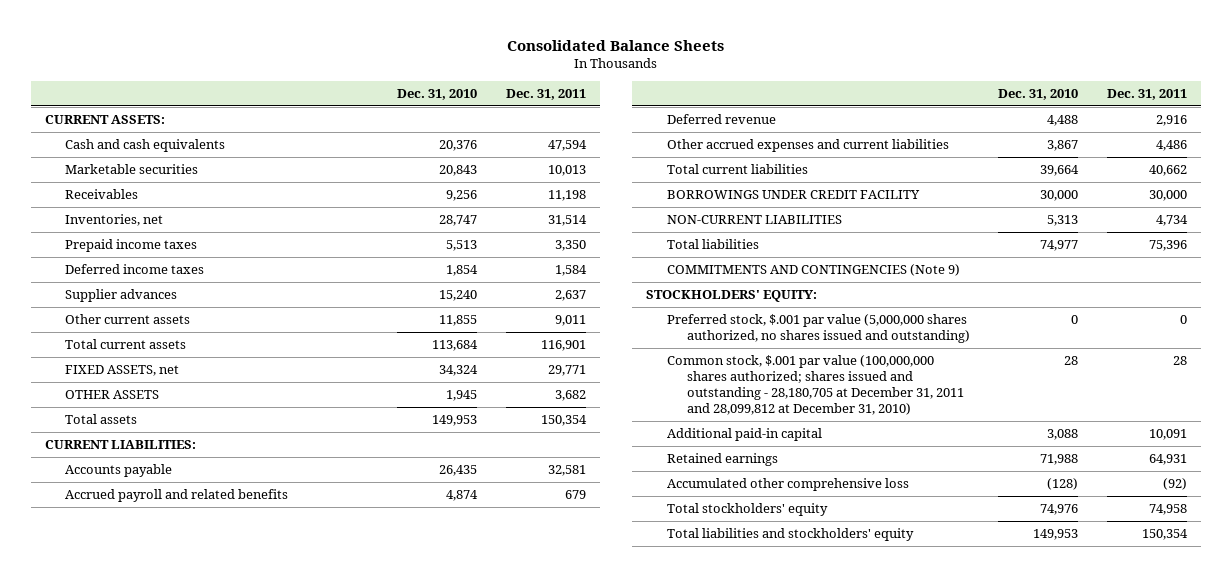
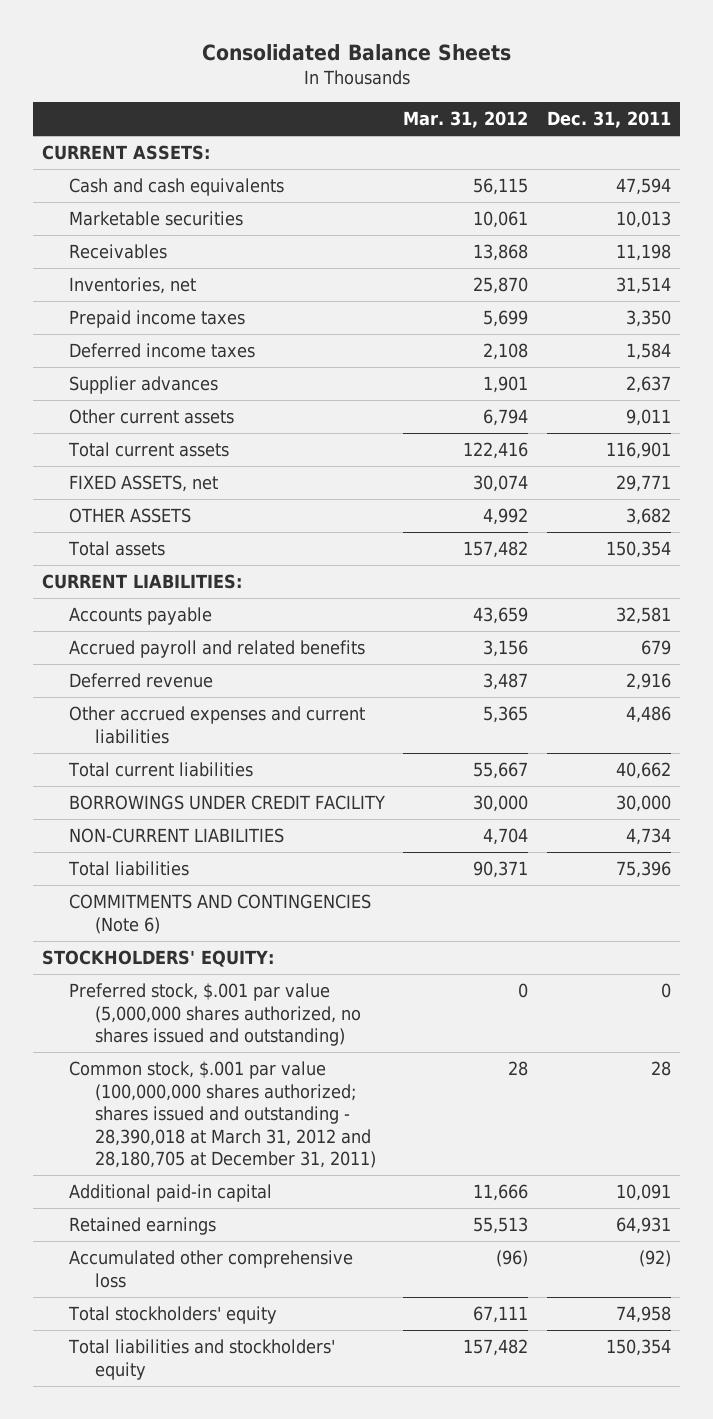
[397,88,478,100] Dec. 31, 2010 -> none
none -> [403,111,529,129] Mar. 31, 2012
[666,264,960,277] COMMITMENTS AND CONTINGENCIES (Note 9) -> [68,894,371,934] COMMITMENTS AND CONTINGENCIES (Note 6)
[666,355,964,415] Common stock, $.001 par value (100,000,000 shares authorized; shares issued and outstanding - 28,180,705 at December 31, 2011 and 28,099,812 at December 31, 2010) -> [68,1061,377,1169] Common stock, $.001 par value (100,000,000 shares authorized; shares issued and outstanding - 28,390,018 at March 31, 2012 and 28,180,705 at December 31, 2011)

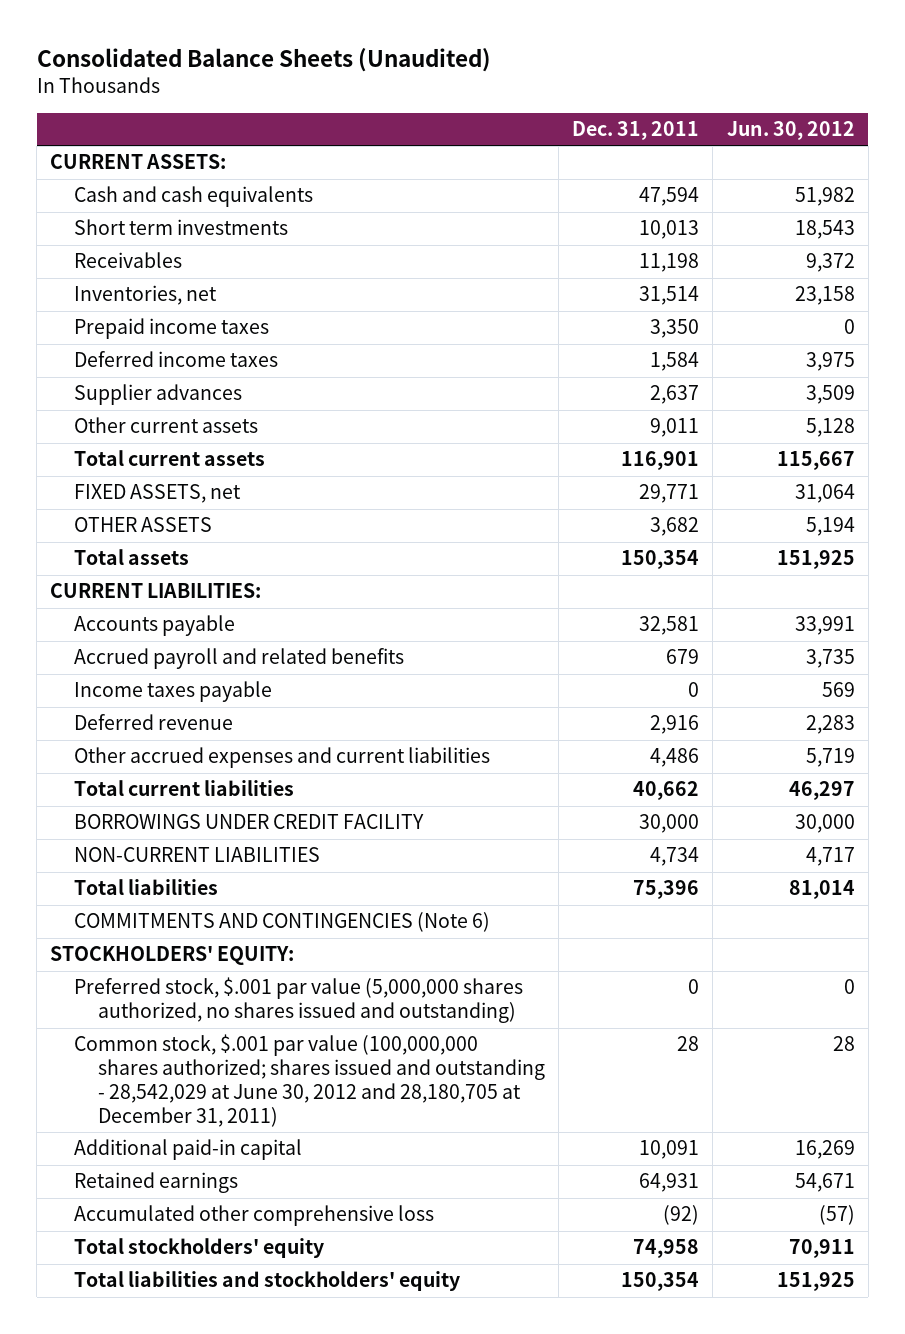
[201,44,511,62] Consolidated Balance Sheets -> [36,47,491,72] Consolidated Balance Sheets (Unaudited)
[403,111,529,129] Mar. 31, 2012 -> none
none -> [726,121,855,141] Jun. 30, 2012
[68,211,243,227] Marketable securities -> [73,219,288,236] Short term investments
none -> [73,681,272,703] Income taxes payable
[68,1061,377,1169] Common stock, $.001 par value (100,000,000 shares authorized; shares issued and outstanding - 28,390,018 at March 31, 2012 and 28,180,705 at December 31, 2011) -> [73,1034,545,1128] Common stock, $.001 par value (100,000,000 shares authorized; shares issued and outstanding - 28,542,029 at June 30, 2012 and 28,180,705 at December 31, 2011)

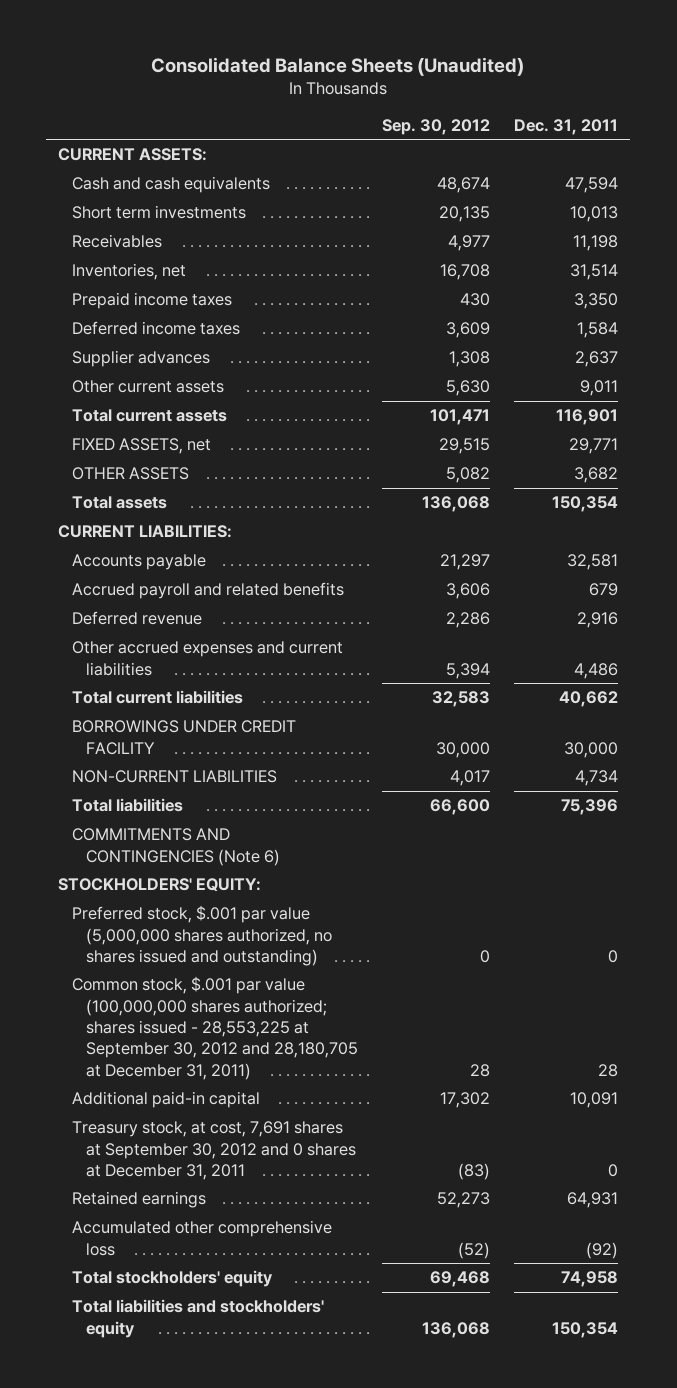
[726,121,855,141] Jun. 30, 2012 -> none
none -> [382,118,491,135] Sep. 30, 2012
[73,681,272,703] Income taxes payable -> none
[73,1034,545,1128] Common stock, $.001 par value (100,000,000 shares authorized; shares issued and outstanding - 28,542,029 at June 30, 2012 and 28,180,705 at December 31, 2011) -> [72,976,359,1080] Common stock, $.001 par value (100,000,000 shares authorized; shares issued - 28,553,225 at September 30, 2012 and 28,180,705 at December 31, 2011)
none -> [72,1121,357,1180] Treasury stock, at cost, 7,691 shares at September 30, 2012 and 0 shares at December 31, 2011

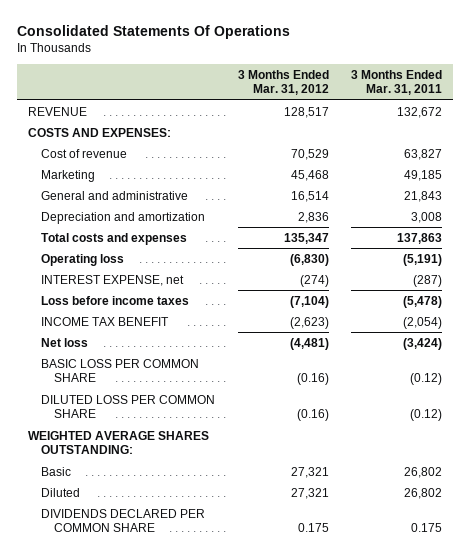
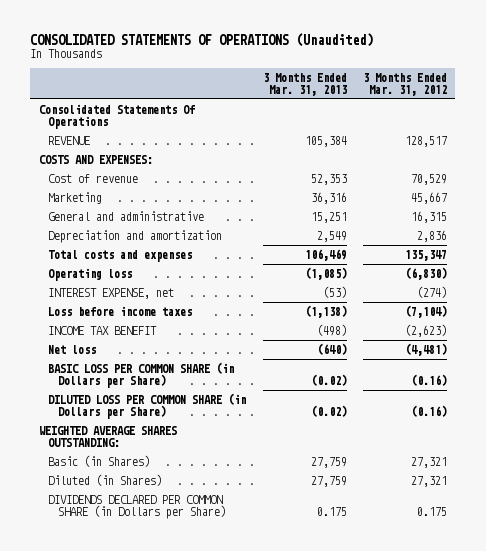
[17,24,291,39] Consolidated Statements Of Operations -> [30,33,374,48] CONSOLIDATED STATEMENTS OF OPERATIONS (Unaudited)
[350,69,442,96] 3 Months Ended Mar. 31, 2011 -> none
none -> [262,72,347,97] 3 Months Ended Mar. 31, 2013
none -> [38,103,195,130] Consolidated Statements Of Operations
[290,169,329,181] 45,468 -> [411,191,448,204] 45,667
[290,190,329,202] 16,514 -> [411,210,448,223] 16,315
[41,358,200,383] BASIC LOSS PER COMMON SHARE -> [48,361,235,389] BASIC LOSS PER COMMON SHARE (in Dollars per Share)
[41,394,216,419] DILUTED LOSS PER COMMON SHARE -> [48,392,247,420] DILUTED LOSS PER COMMON SHARE (in Dollars per Share)
[41,466,72,476] Basic -> [48,454,151,467] Basic (in Shares)
[41,487,81,497] Diluted -> [48,473,163,486] Diluted (in Shares)
[41,508,206,533] DIVIDENDS DECLARED PER COMMON SHARE -> [48,494,227,520] DIVIDENDS DECLARED PER COMMON SHARE (in Dollars per Share)

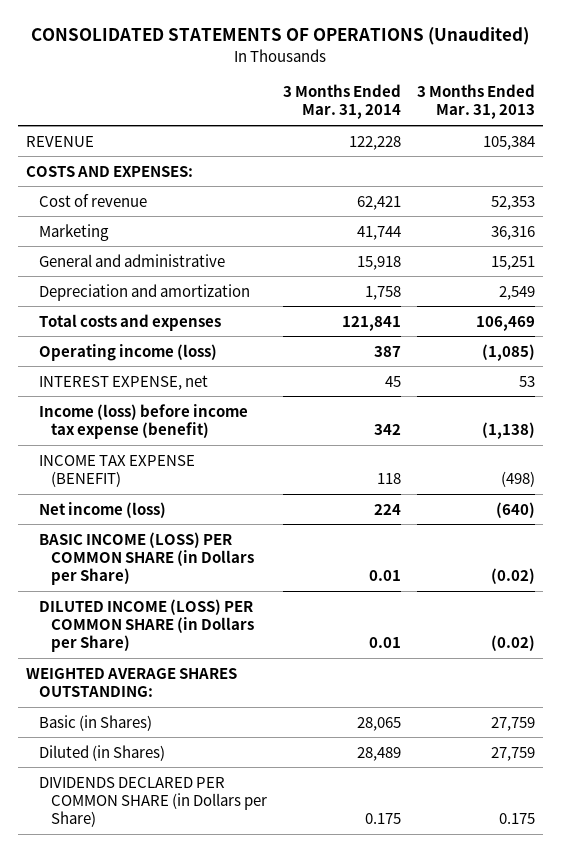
[363,72,448,97] 3 Months Ended Mar. 31, 2012 -> none
none -> [283,84,402,120] 3 Months Ended Mar. 31, 2014
[38,103,195,130] Consolidated Statements Of Operations -> none
[48,267,133,281] Operating loss -> [38,343,217,361] Operating income (loss)
[322,285,347,298] (53) -> [518,375,535,387] 53
[48,305,193,316] Loss before income taxes -> [38,403,248,439] Income (loss) before income tax expense (benefit)
[48,325,158,335] INCOME TAX BENEFIT -> [38,454,195,487] INCOME TAX EXPENSE (BENEFIT)
[48,344,97,354] Net loss -> [38,501,166,518] Net income (loss)
[48,361,235,389] BASIC LOSS PER COMMON SHARE (in Dollars per Share) -> [38,531,255,586] BASIC INCOME (LOSS) PER COMMON SHARE (in Dollars per Share)
[48,392,247,420] DILUTED LOSS PER COMMON SHARE (in Dollars per Share) -> [38,598,255,653] DILUTED INCOME (LOSS) PER COMMON SHARE (in Dollars per Share)

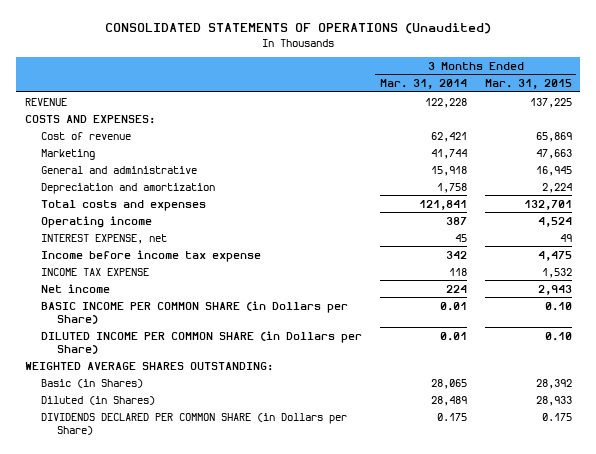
[416,84,535,120] 3 Months Ended Mar. 31, 2013 -> none
none -> [484,78,572,89] Mar. 31, 2015
[38,343,217,361] Operating income (loss) -> [41,215,153,228] Operating income
[38,403,248,439] Income (loss) before income tax expense (benefit) -> [41,249,262,262] Income before income tax expense
[38,454,195,487] INCOME TAX EXPENSE (BENEFIT) -> [41,267,150,276] INCOME TAX EXPENSE
[38,501,166,518] Net income (loss) -> [41,283,111,293] Net income
[38,531,255,586] BASIC INCOME (LOSS) PER COMMON SHARE (in Dollars per Share) -> [41,300,349,324] BASIC INCOME PER COMMON SHARE (in Dollars per Share)
[38,598,255,653] DILUTED INCOME (LOSS) PER COMMON SHARE (in Dollars per Share) -> [41,330,363,354] DILUTED INCOME PER COMMON SHARE (in Dollars per Share)

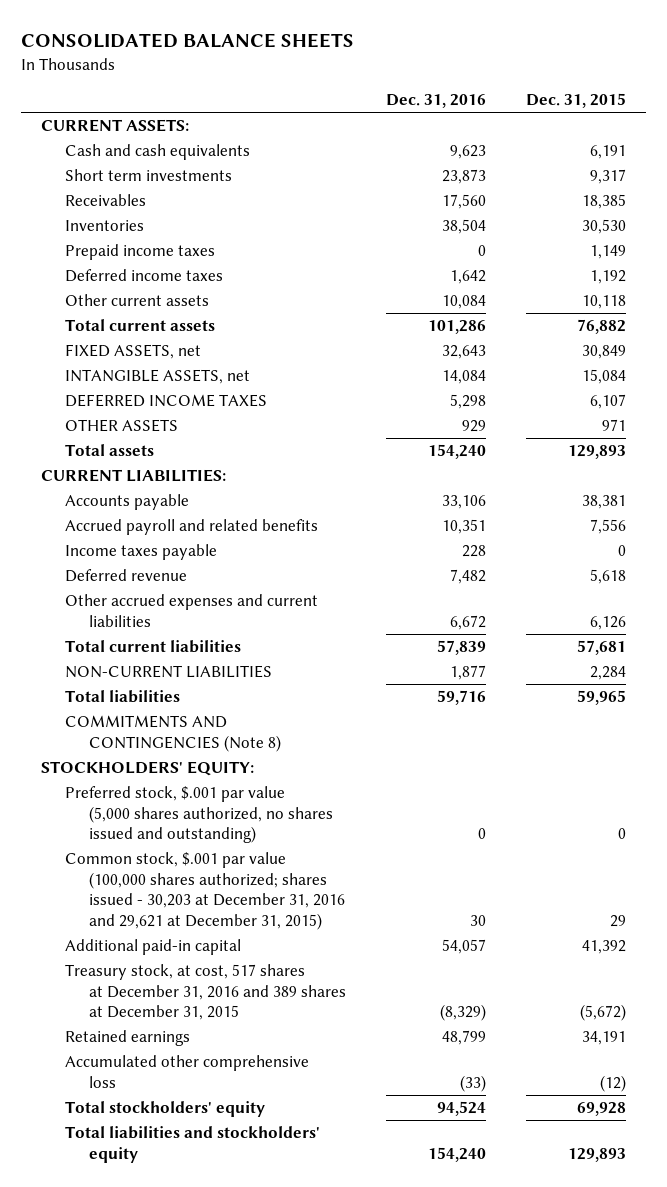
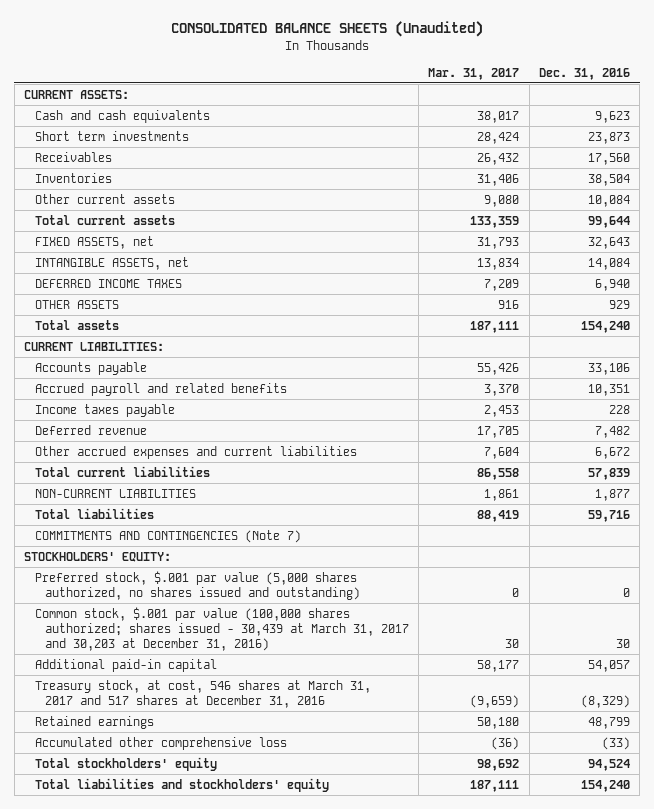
[21,33,355,49] CONSOLIDATED BALANCE SHEETS -> [170,21,483,38] CONSOLIDATED BALANCE SHEETS (Unaudited)
[525,93,626,109] Dec. 31, 2015 -> none
none -> [428,67,520,80] Mar. 31, 2017
[64,244,215,261] Prepaid income taxes -> none
[64,269,223,283] Deferred income taxes -> none
[427,320,486,335] 101,286 -> [587,215,630,228] 99,644
[449,394,486,410] 5,298 -> [594,278,630,291] 6,940
[64,715,281,752] COMMITMENTS AND CONTINGENCIES (Note 8) -> [34,529,301,543] COMMITMENTS AND CONTINGENCIES (Note 7)
[64,852,345,930] Common stock, $.001 par value (100,000 shares authorized; shares issued - 30,203 at December 31, 2016 and 29,621 at December 31, 2015) -> [34,606,410,651] Common stock, $.001 par value (100,000 shares authorized; shares issued - 30,439 at March 31, 2017 and 30,203 at December 31, 2016)
[64,964,346,1021] Treasury stock, at cost, 517 shares at December 31, 2016 and 389 shares at December 31, 2015 -> [34,679,371,708] Treasury stock, at cost, 546 shares at March 31, 2017 and 517 shares at December 31, 2016

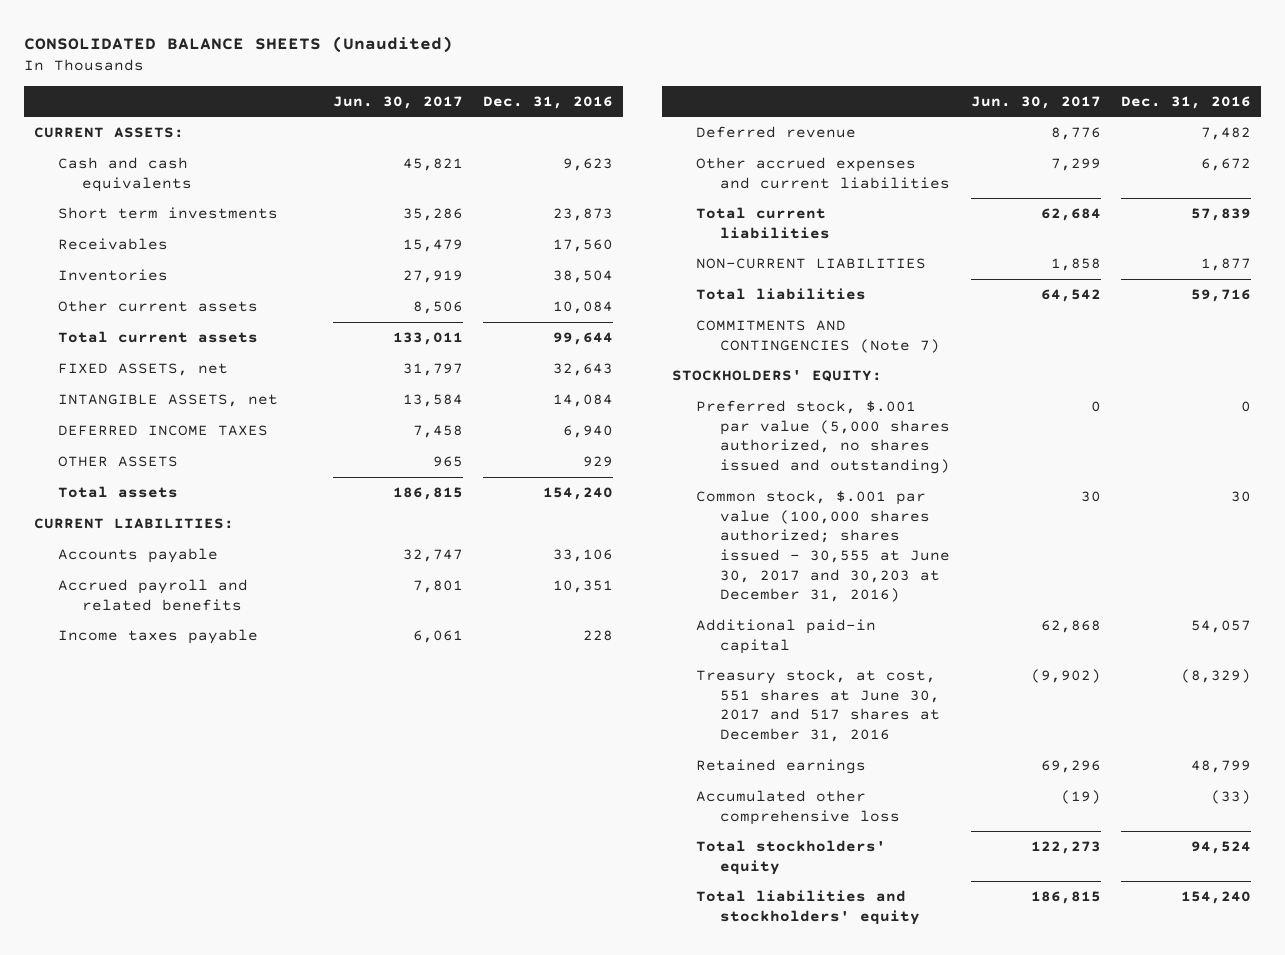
[428,67,520,80] Mar. 31, 2017 -> none
none -> [332,95,463,109] Jun. 30, 2017
[34,606,410,651] Common stock, $.001 par value (100,000 shares authorized; shares issued - 30,439 at March 31, 2017 and 30,203 at December 31, 2016) -> [696,489,951,603] Common stock, $.001 par value (100,000 shares authorized; shares issued - 30,555 at June 30, 2017 and 30,203 at December 31, 2016)
[34,679,371,708] Treasury stock, at cost, 546 shares at March 31, 2017 and 517 shares at December 31, 2016 -> [696,668,941,743] Treasury stock, at cost, 551 shares at June 30, 2017 and 517 shares at December 31, 2016

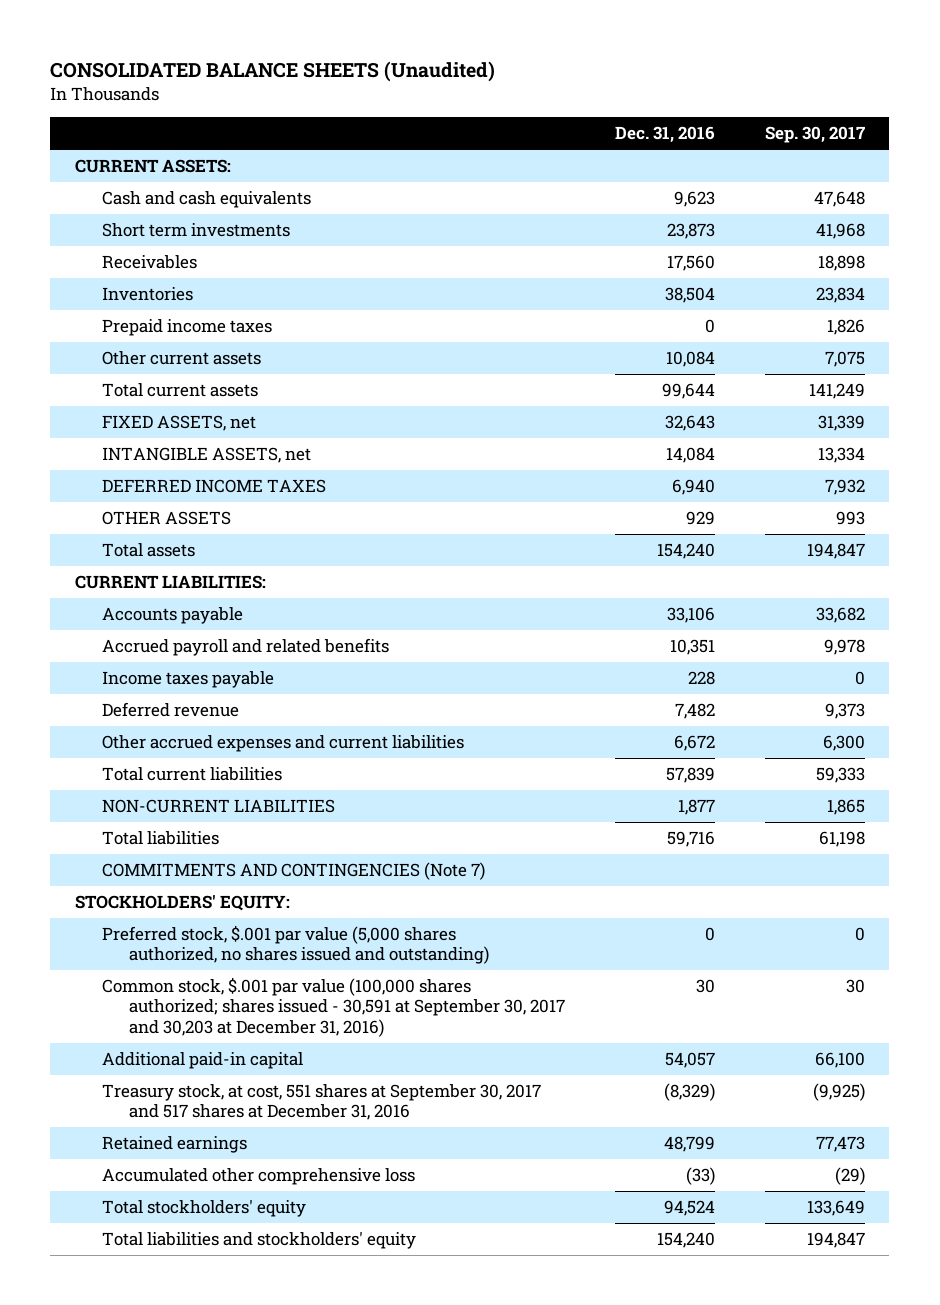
[332,95,463,109] Jun. 30, 2017 -> none
none -> [764,126,865,144] Sep. 30, 2017
none -> [102,319,273,337] Prepaid income taxes
[696,489,951,603] Common stock, $.001 par value (100,000 shares authorized; shares issued - 30,555 at June 30, 2017 and 30,203 at December 31, 2016) -> [102,977,565,1037] Common stock, $.001 par value (100,000 shares authorized; shares issued - 30,591 at September 30, 2017 and 30,203 at December 31, 2016)
[696,668,941,743] Treasury stock, at cost, 551 shares at June 30, 2017 and 517 shares at December 31, 2016 -> [102,1084,542,1121] Treasury stock, at cost, 551 shares at September 30, 2017 and 517 shares at December 31, 2016

